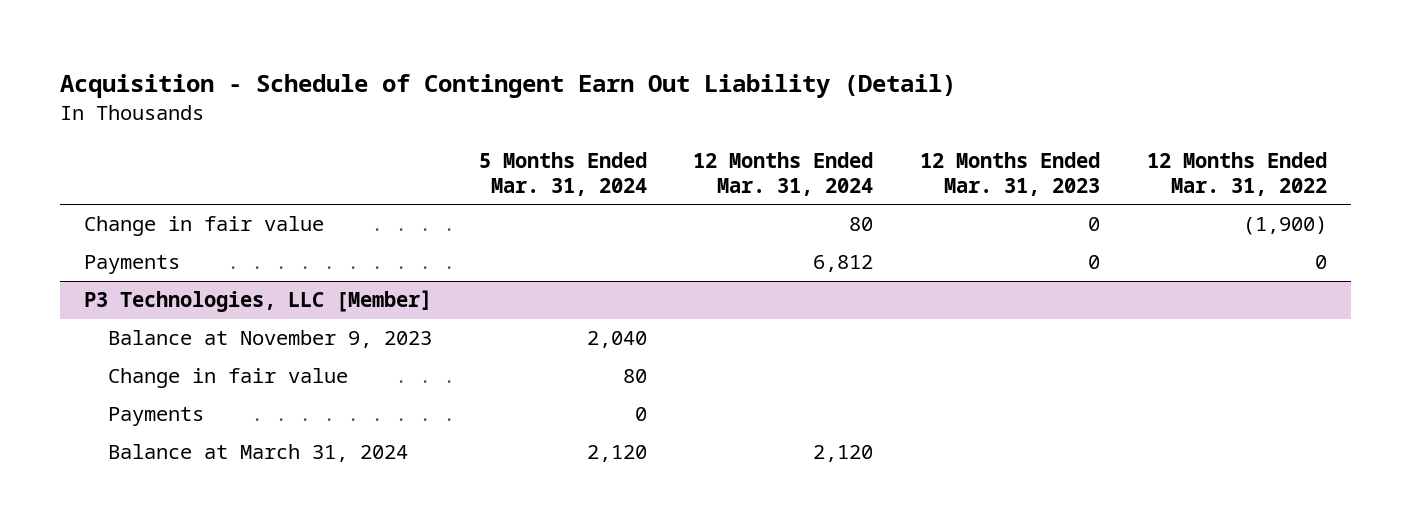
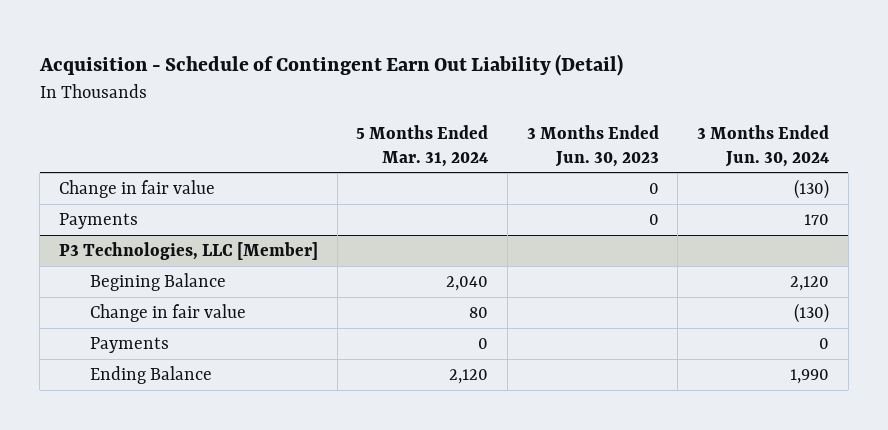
[693,151,874,196] 12 Months Ended Mar. 31, 2024 -> none
[920,151,1101,196] 12 Months Ended Mar. 31, 2023 -> none
[1147,151,1328,196] 12 Months Ended Mar. 31, 2022 -> none
none -> [526,125,659,167] 3 Months Ended Jun. 30, 2023
none -> [697,125,830,167] 3 Months Ended Jun. 30, 2024
[107,330,432,349] Balance at November 9, 2023 -> [90,273,227,292] Begining Balance
[107,444,408,463] Balance at March 31, 2024 -> [90,366,213,385] Ending Balance

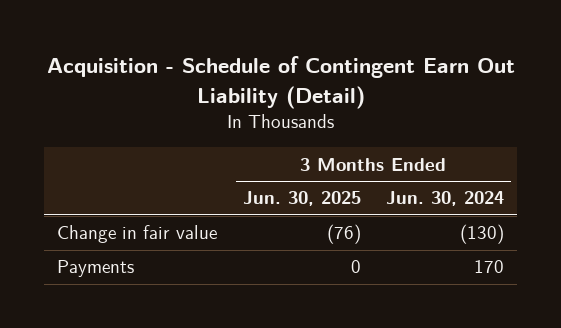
[356,125,489,167] 5 Months Ended Mar. 31, 2024 -> none
[526,125,659,167] 3 Months Ended Jun. 30, 2023 -> none
none -> [242,191,361,207] Jun. 30, 2025
[58,242,318,261] P3 Technologies, LLC [Member] -> none
[90,273,227,292] Begining Balance -> none
[90,304,247,323] Change in fair value -> none
[90,337,170,354] Payments -> none
[90,366,213,385] Ending Balance -> none

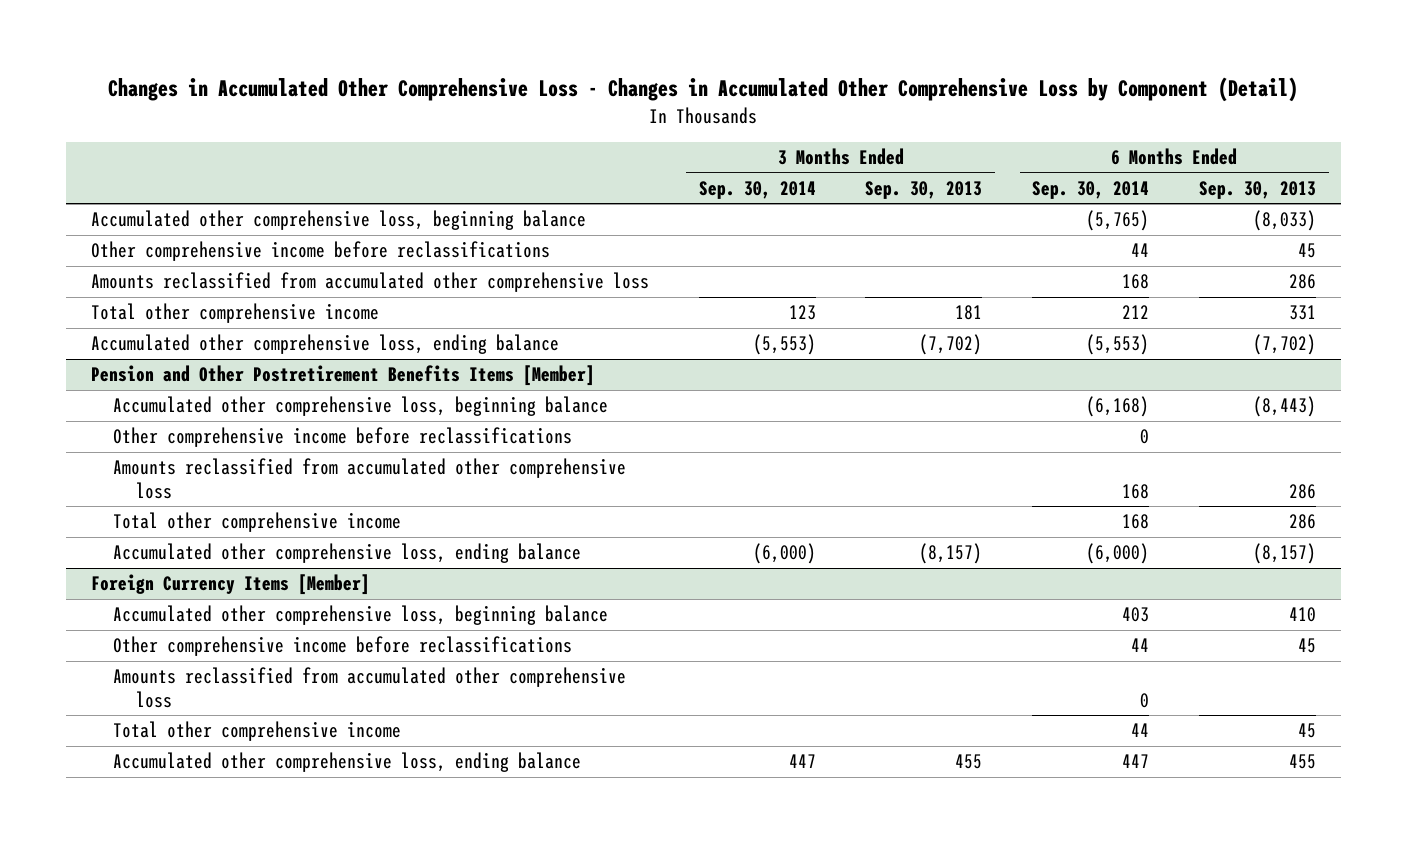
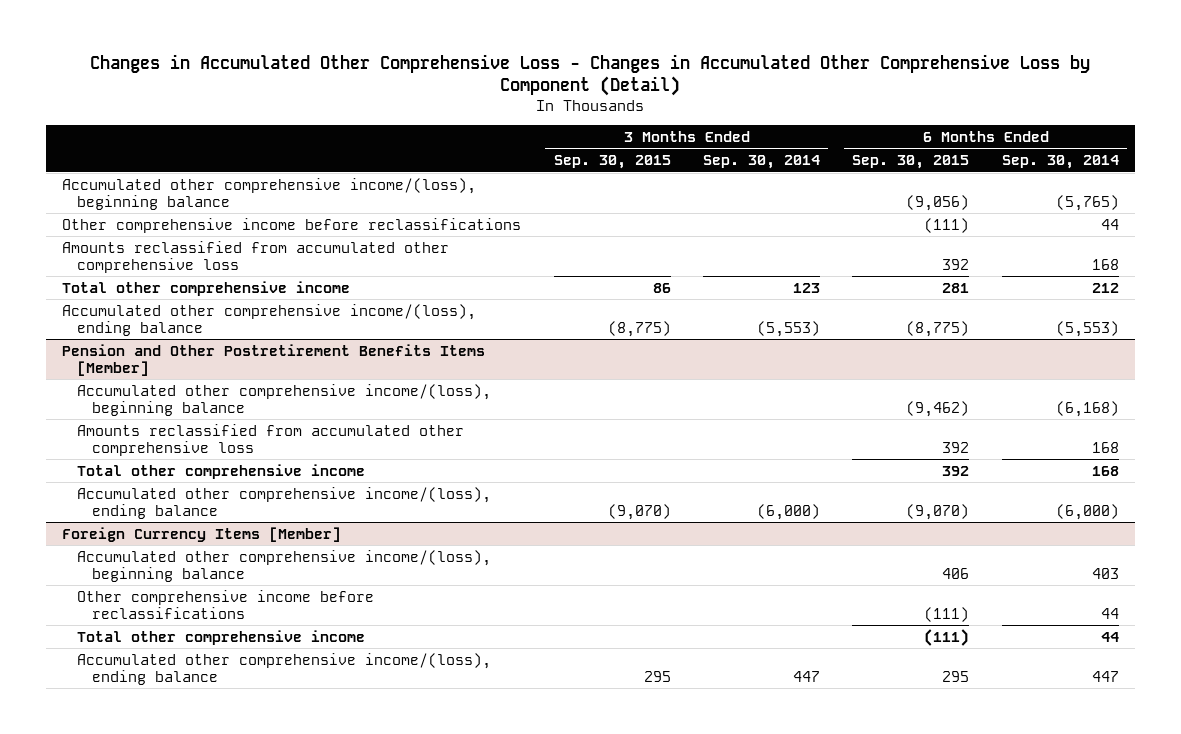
[865,180,983,199] Sep. 30, 2013 -> none
[1199,180,1317,199] Sep. 30, 2013 -> none
none -> [553,155,671,170] Sep. 30, 2015
none -> [852,155,970,170] Sep. 30, 2015
[90,210,586,231] Accumulated other comprehensive loss, beginning balance -> [62,177,477,210] Accumulated other comprehensive income/(loss), beginning balance
[90,334,559,355] Accumulated other comprehensive loss, ending balance -> [62,303,477,336] Accumulated other comprehensive income/(loss), ending balance
[113,427,573,448] Other comprehensive income before reclassifications -> none
[113,396,609,417] Accumulated other comprehensive loss, beginning balance -> [76,383,491,416] Accumulated other comprehensive income/(loss), beginning balance
[113,543,582,564] Accumulated other comprehensive loss, ending balance -> [76,486,491,519] Accumulated other comprehensive income/(loss), ending balance
[113,605,609,626] Accumulated other comprehensive loss, beginning balance -> [76,549,491,582] Accumulated other comprehensive income/(loss), beginning balance
[113,667,627,708] Amounts reclassified from accumulated other comprehensive loss -> none
[113,752,582,773] Accumulated other comprehensive loss, ending balance -> [76,652,491,685] Accumulated other comprehensive income/(loss), ending balance

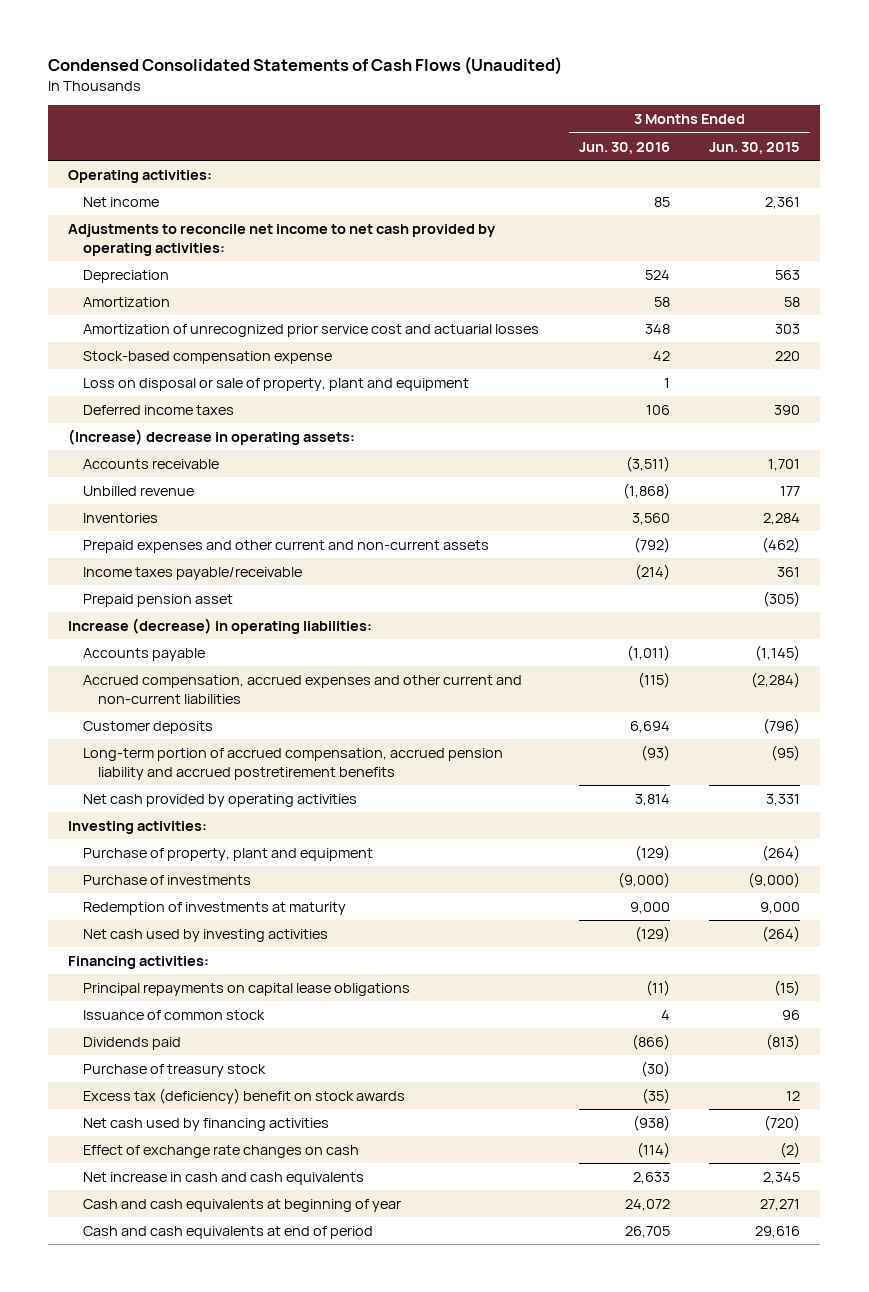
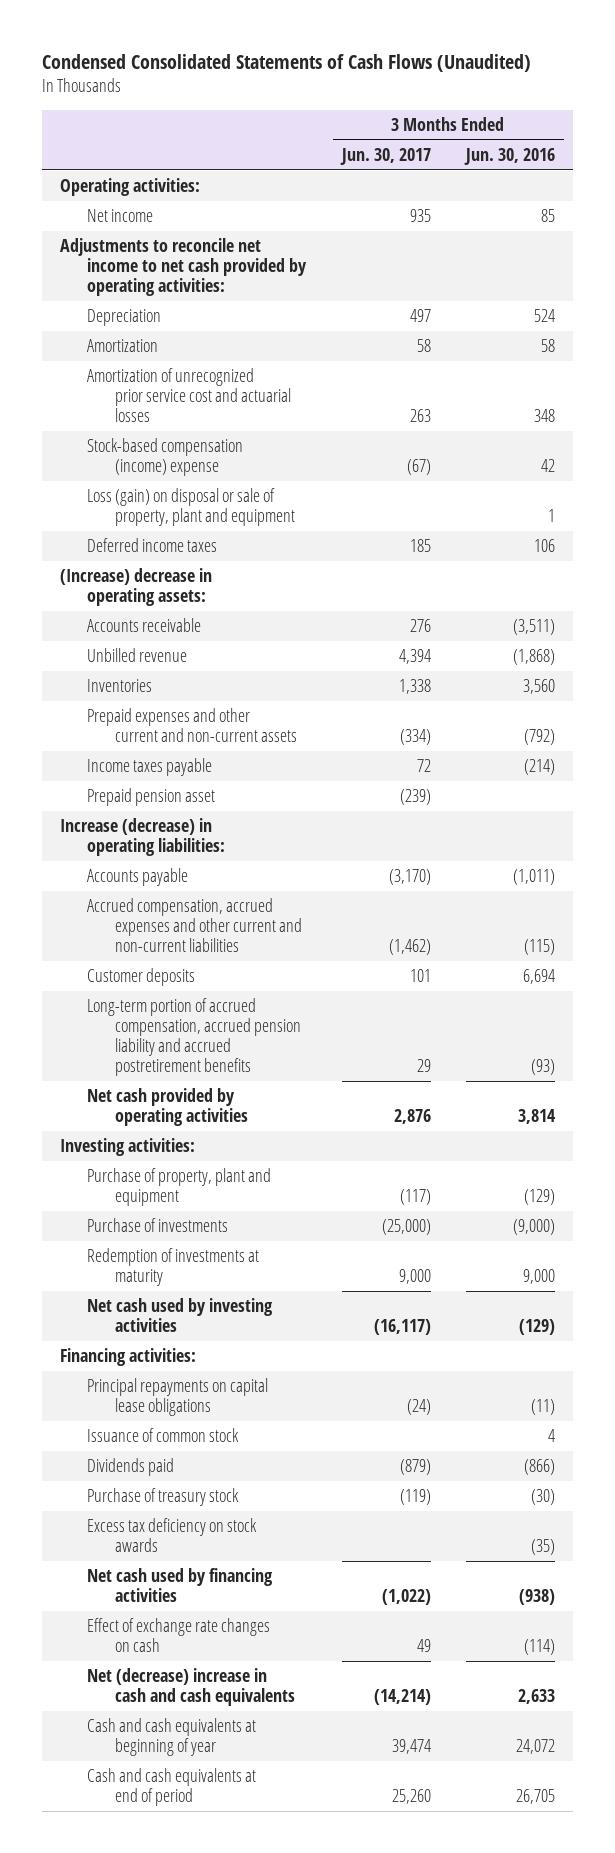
[709,141,801,154] Jun. 30, 2015 -> none
none -> [339,147,431,165] Jun. 30, 2017
[83,351,333,365] Stock-based compensation expense -> [87,438,244,477] Stock-based compensation (income) expense
[83,378,470,392] Loss on disposal or sale of property, plant and equipment -> [87,488,295,527] Loss (gain) on disposal or sale of property, plant and equipment
[83,567,303,581] Income taxes payable/receivable -> [87,758,213,777] Income taxes payable
[83,1088,406,1105] Excess tax (deficiency) benefit on stock awards -> [87,1518,258,1553] Excess tax deficiency on stock awards
[83,1172,365,1186] Net increase in cash and cash equivalents -> [87,1668,295,1707] Net (decrease) increase in cash and cash equivalents

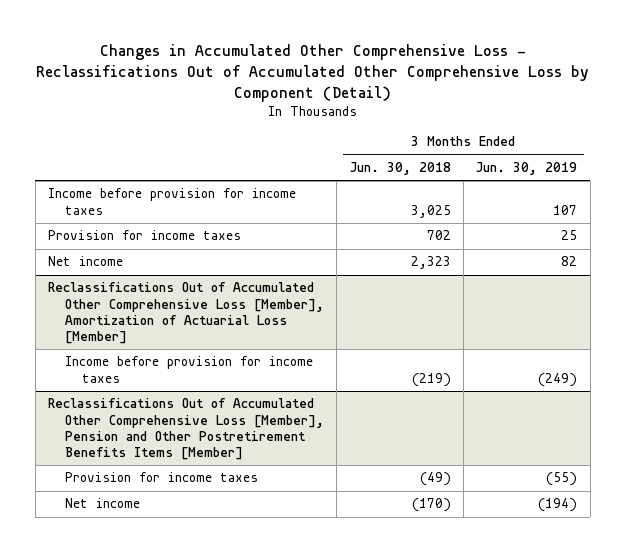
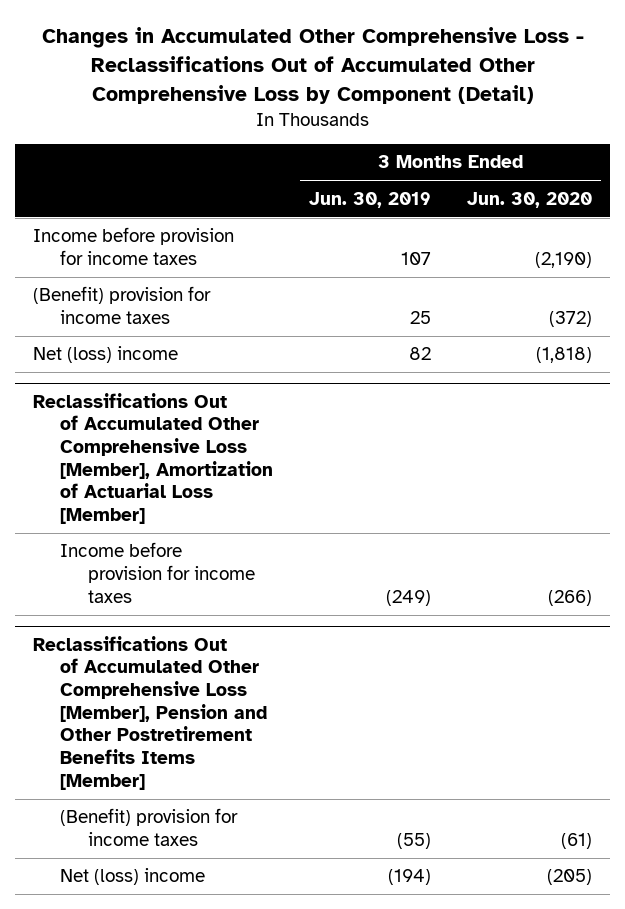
[349,161,451,175] Jun. 30, 2018 -> none
none -> [467,191,593,208] Jun. 30, 2020
[48,230,242,241] Provision for income taxes -> [32,286,211,325] (Benefit) provision for income taxes
[48,256,124,267] Net income -> [32,346,178,364] Net (loss) income
[65,472,259,483] Provision for income taxes -> [60,808,239,847] (Benefit) provision for income taxes
[65,498,141,509] Net income -> [60,868,206,886] Net (loss) income

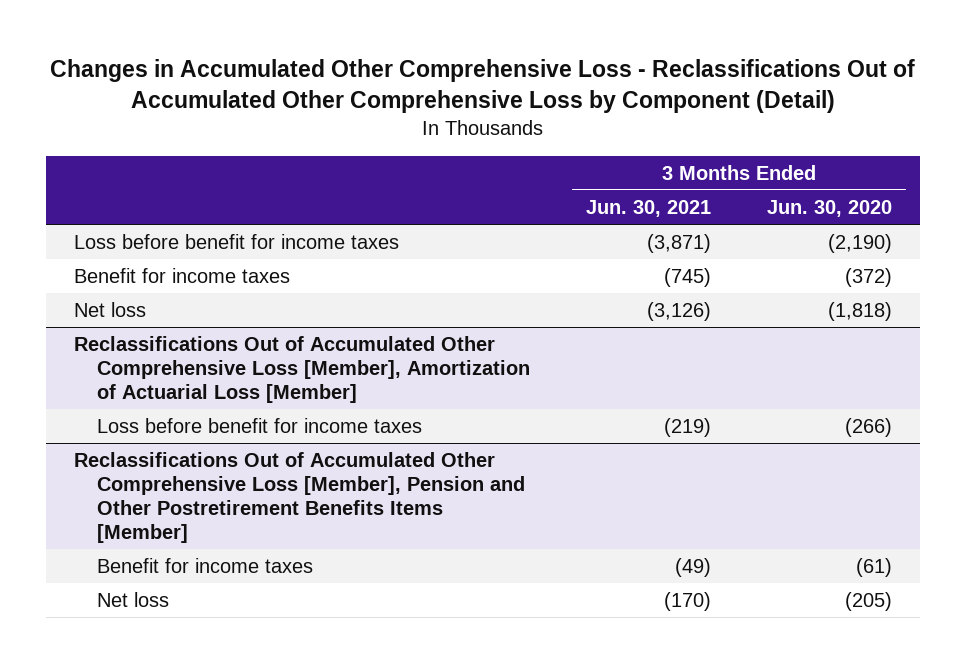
[309,191,432,208] Jun. 30, 2019 -> none
none -> [585,199,711,217] Jun. 30, 2021
[32,227,234,266] Income before provision for income taxes -> [73,234,399,250] Loss before benefit for income taxes
[32,286,211,325] (Benefit) provision for income taxes -> [73,268,290,284] Benefit for income taxes
[32,346,178,364] Net (loss) income -> [73,302,146,318] Net loss
[60,542,255,603] Income before provision for income taxes -> [96,418,422,434] Loss before benefit for income taxes
[60,808,239,847] (Benefit) provision for income taxes -> [96,558,313,574] Benefit for income taxes
[60,868,206,886] Net (loss) income -> [96,592,169,608] Net loss

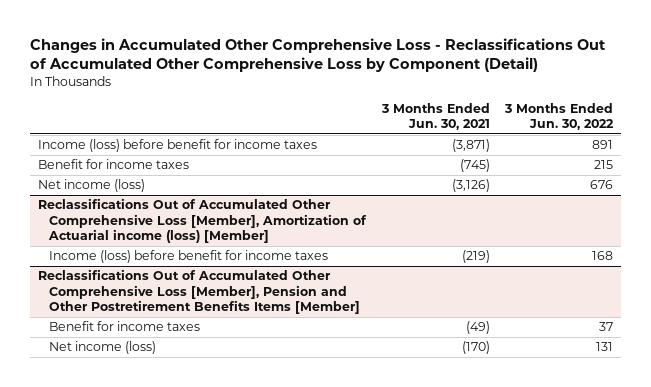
[766,199,892,217] Jun. 30, 2020 -> none
none -> [504,102,615,131] 3 Months Ended Jun. 30, 2022
[73,234,399,250] Loss before benefit for income taxes -> [37,139,317,153] Income (loss) before benefit for income taxes
[73,302,146,318] Net loss -> [37,179,145,193] Net income (loss)
[73,336,530,403] Reclassifications Out of Accumulated Other Comprehensive Loss [Member], Amortization of Actuarial Loss [Member] -> [37,198,368,244] Reclassifications Out of Accumulated Other Comprehensive Loss [Member], Amortization of Actuarial income (loss) [Member]
[96,418,422,434] Loss before benefit for income taxes -> [49,250,329,264] Income (loss) before benefit for income taxes
[96,592,169,608] Net loss -> [49,341,157,355] Net income (loss)

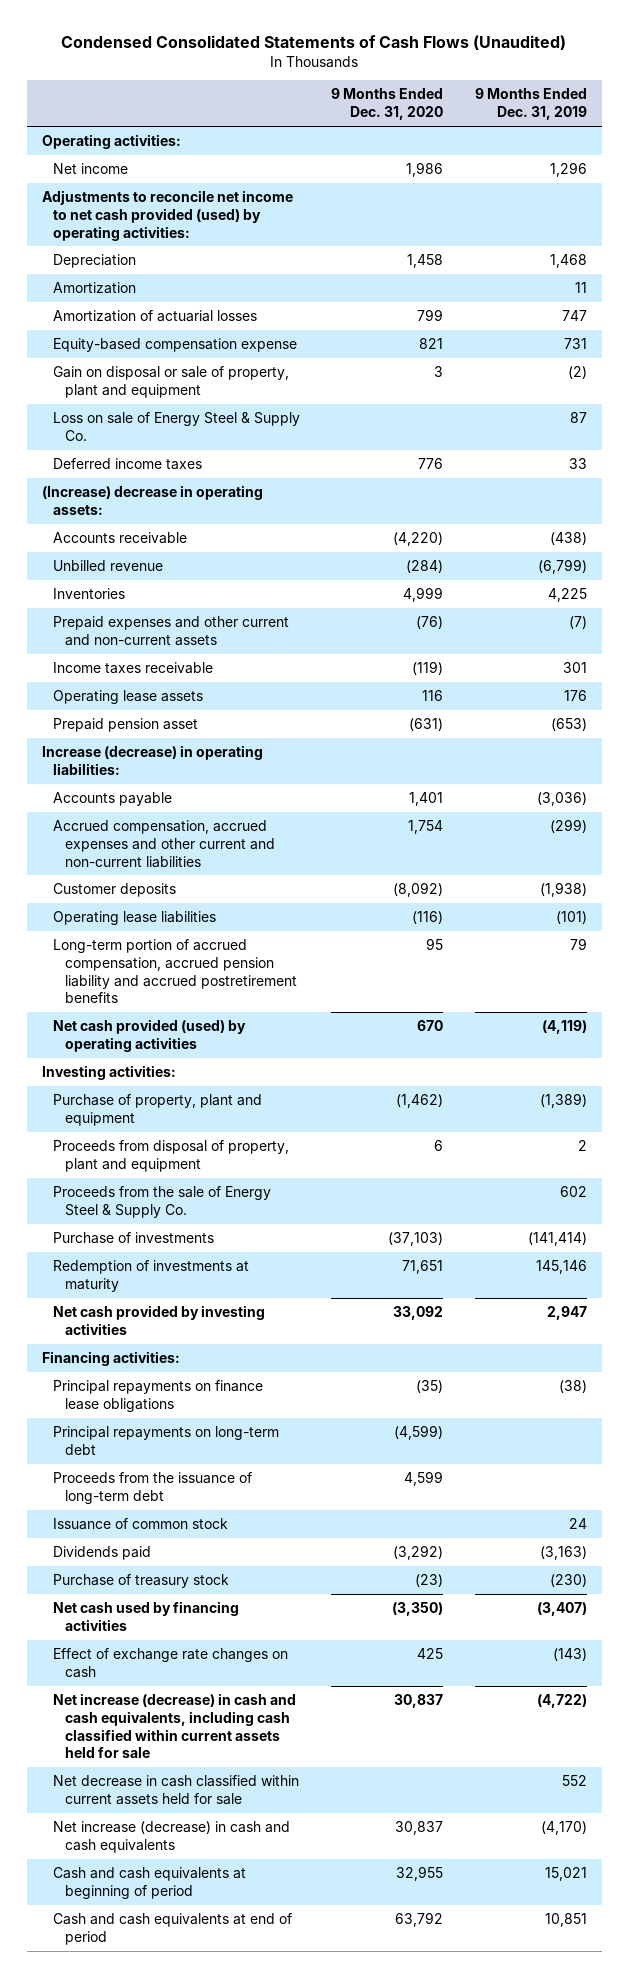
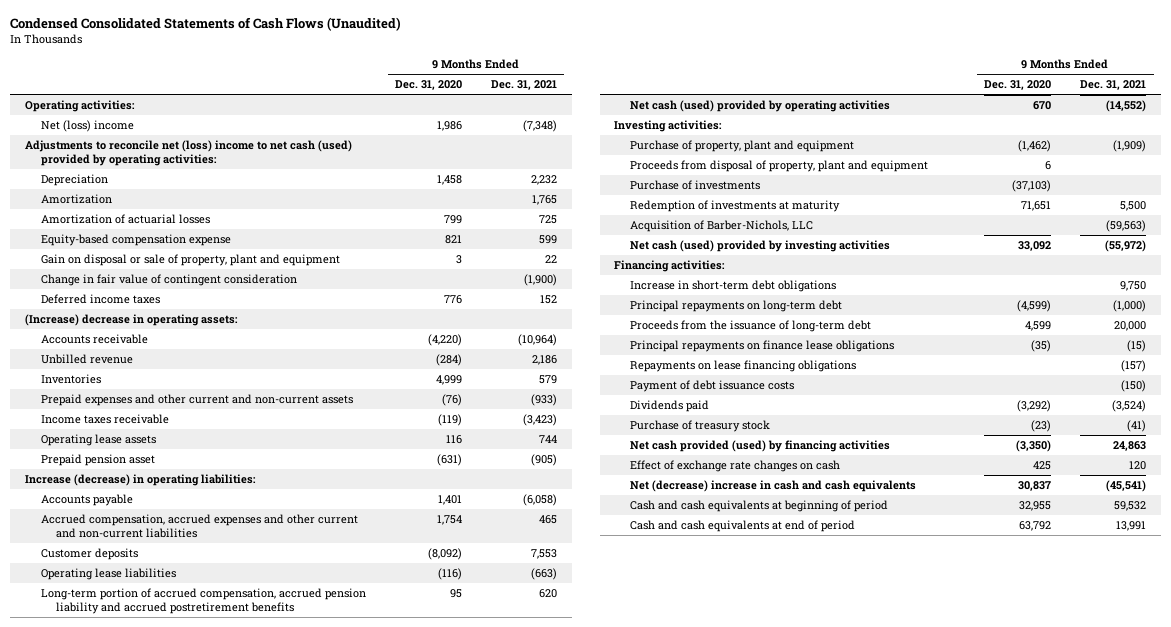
[474,88,587,121] 9 Months Ended Dec. 31, 2019 -> none
none -> [491,80,558,91] Dec. 31, 2021
[53,162,129,174] Net income -> [40,120,134,133] Net (loss) income
[42,189,294,241] Adjustments to reconcile net income to net cash provided (used) by operating activities: -> [24,140,352,166] Adjustments to reconcile net (loss) income to net cash (used) provided by operating activities:
[53,411,301,441] Loss on sale of Energy Steel & Supply Co. -> none
none -> [40,274,297,287] Change in fair value of contingent consideration
[53,1018,247,1052] Net cash provided (used) by operating activities -> [630,100,891,113] Net cash (used) provided by operating activities
[53,1185,272,1218] Proceeds from the sale of Energy Steel & Supply Co. -> none
none -> [630,220,814,233] Acquisition of Barber-Nichols, LLC
[53,1304,266,1335] Net cash provided by investing activities -> [630,240,891,253] Net cash (used) provided by investing activities
none -> [630,280,837,293] Increase in short-term debt obligations
[53,1517,229,1530] Issuance of common stock -> none
[53,1379,264,1412] Principal repayments on finance lease obligations -> [630,340,895,353] Principal repayments on finance lease obligations
none -> [630,360,857,373] Repayments on lease financing obligations
none -> [630,380,795,393] Payment of debt issuance costs
[53,1600,240,1631] Net cash used by financing activities -> [630,440,891,453] Net cash provided (used) by financing activities
[53,1774,300,1805] Net decrease in cash classified within current assets held for sale -> none
[53,1820,291,1853] Net increase (decrease) in cash and cash equivalents -> none
[53,1692,297,1759] Net increase (decrease) in cash and cash equivalents, including cash classified within current assets held for sale -> [630,480,917,493] Net (decrease) increase in cash and cash equivalents

